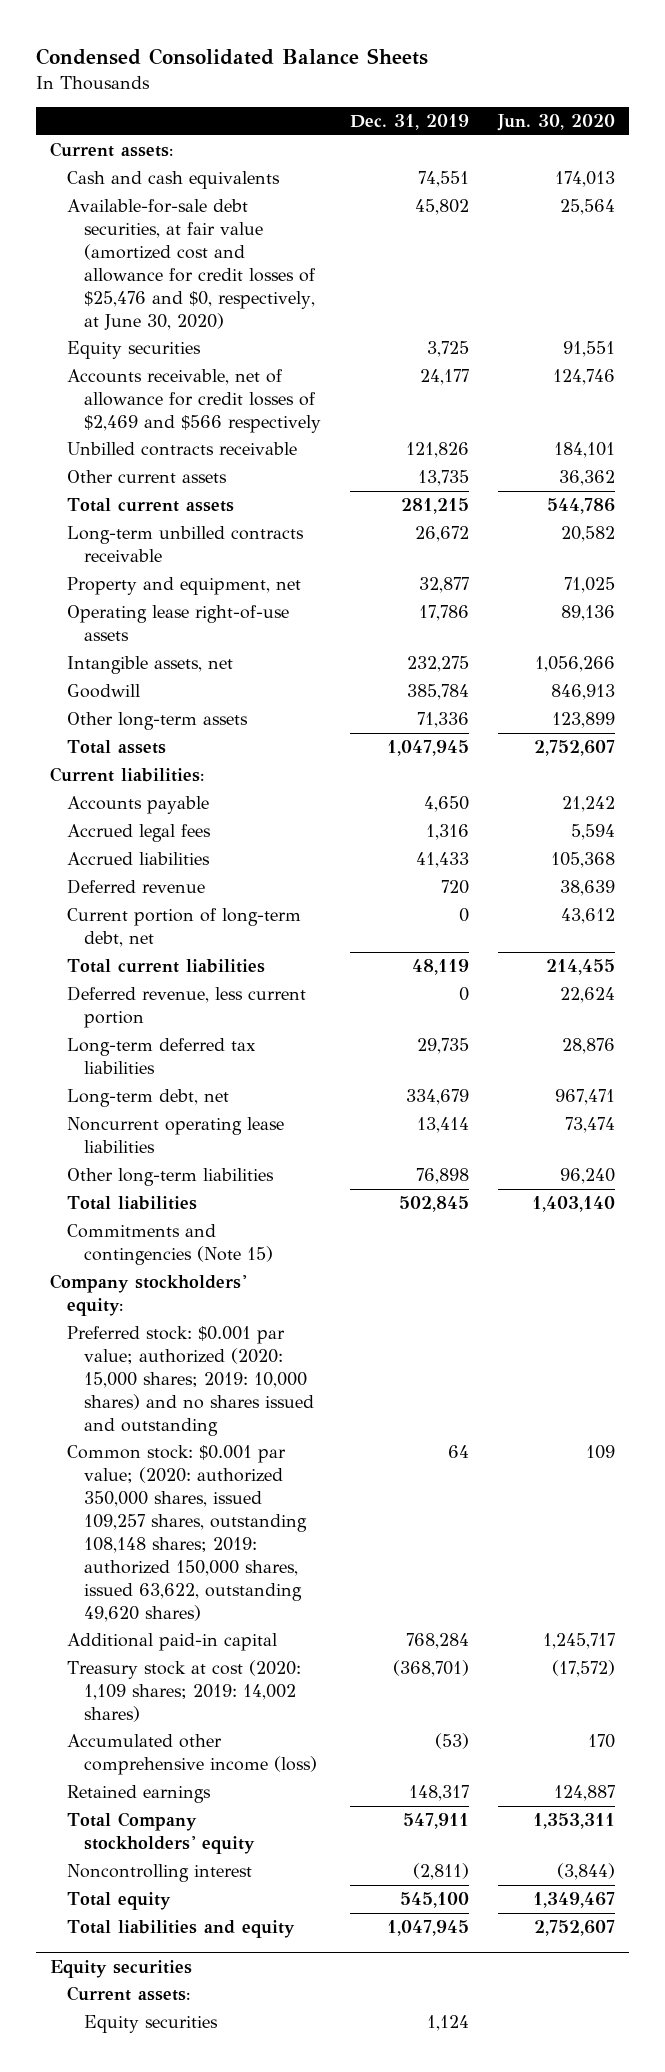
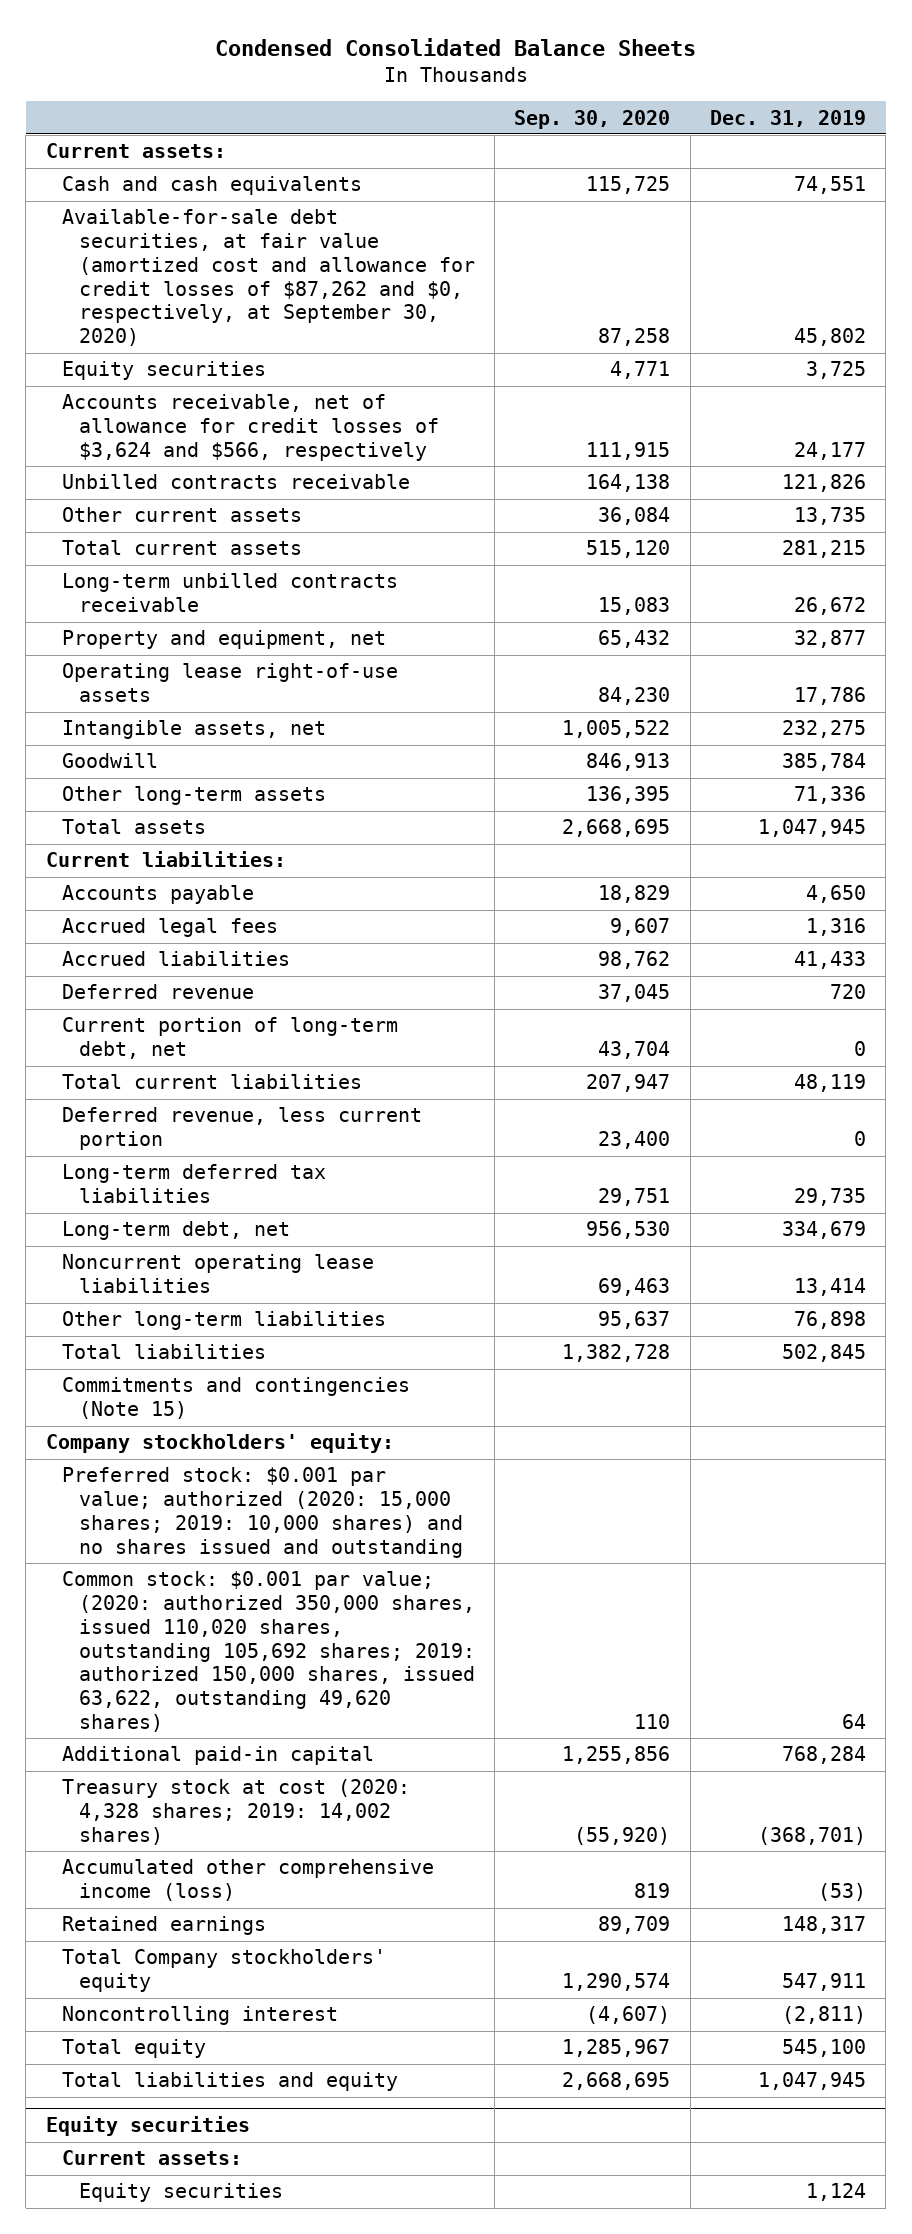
[496,114,615,132] Jun. 30, 2020 -> none
none -> [514,109,671,129] Sep. 30, 2020
[67,199,316,330] Available-for-sale debt securities, at fair value (amortized cost and allowance for credit losses of $25,476 and $0, respectively, at June 30, 2020) -> [62,209,475,347] Available-for-sale debt securities, at fair value (amortized cost and allowance for credit losses of $87,262 and $0, respectively, at September 30, 2020)
[67,369,321,433] Accounts receivable, net of allowance for credit losses of $2,469 and $566 respectively -> [62,394,439,461] Accounts receivable, net of allowance for credit losses of $3,624 and $566, respectively
[67,1445,307,1622] Common stock: $0.001 par value; (2020: authorized 350,000 shares, issued 109,257 shares, outstanding 108,148 shares; 2019: authorized 150,000 shares, issued 63,622, outstanding 49,620 shares) -> [62,1571,475,1732] Common stock: $0.001 par value; (2020: authorized 350,000 shares, issued 110,020 shares, outstanding 105,692 shares; 2019: authorized 150,000 shares, issued 63,622, outstanding 49,620 shares)
[67,1660,302,1722] Treasury stock at cost (2020: 1,109 shares; 2019: 14,002 shares) -> [62,1779,411,1845] Treasury stock at cost (2020: 4,328 shares; 2019: 14,002 shares)

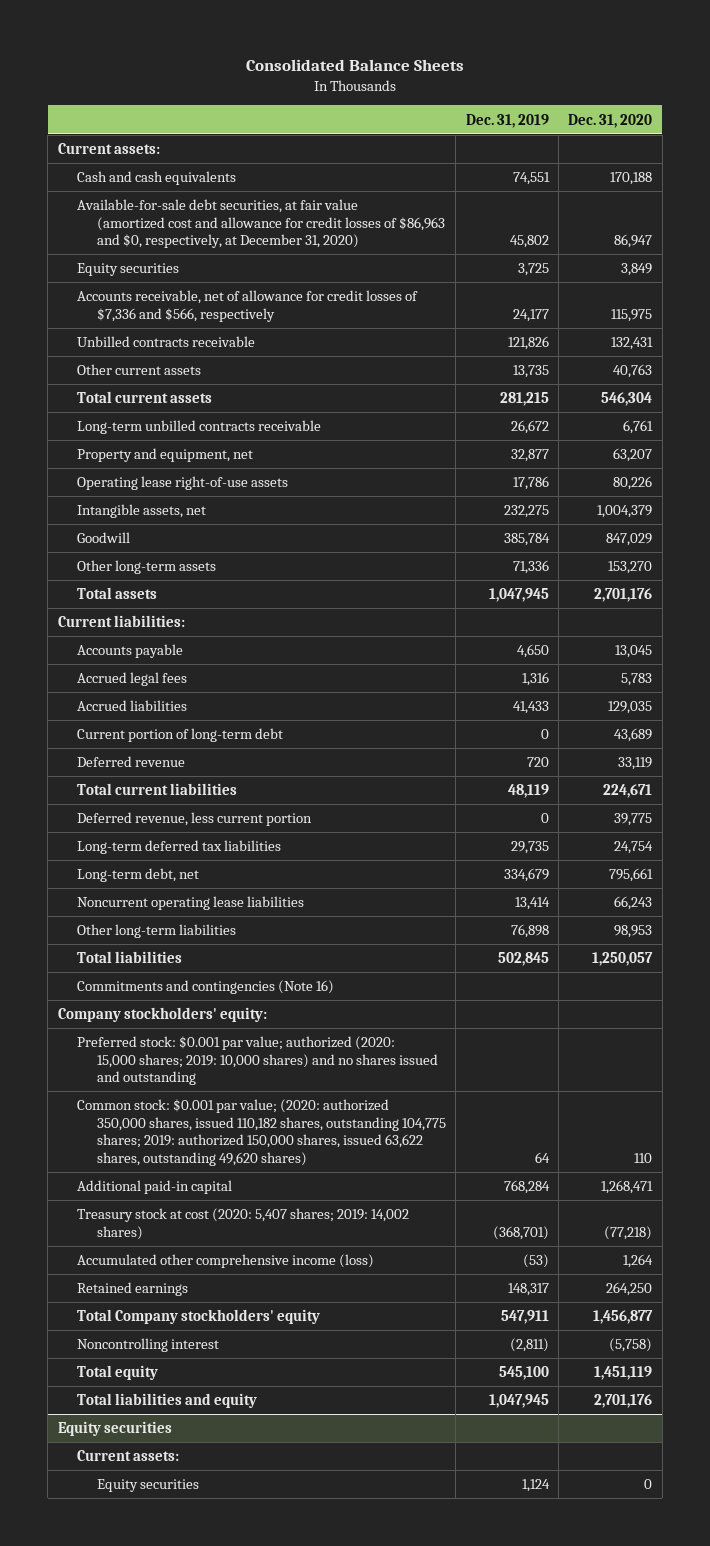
[214,37,696,56] Condensed Consolidated Balance Sheets -> [245,58,464,71] Consolidated Balance Sheets
[514,109,671,129] Sep. 30, 2020 -> none
none -> [568,113,653,128] Dec. 31, 2020
[62,209,475,347] Available-for-sale debt securities, at fair value (amortized cost and allowance for credit losses of $87,262 and $0, respectively, at September 30, 2020) -> [77,199,445,249] Available-for-sale debt securities, at fair value (amortized cost and allowance for credit losses of $86,963 and $0, respectively, at December 31, 2020)
[62,394,439,461] Accounts receivable, net of allowance for credit losses of $3,624 and $566, respectively -> [77,290,419,322] Accounts receivable, net of allowance for credit losses of $7,336 and $566, respectively
none -> [77,728,284,743] Current portion of long-term debt
[62,1017,399,1060] Current portion of long-term debt, net -> none
[62,1377,411,1420] Commitments and contingencies (Note 15) -> [77,980,335,995] Commitments and contingencies (Note 16)
[62,1571,475,1732] Common stock: $0.001 par value; (2020: authorized 350,000 shares, issued 110,020 shares, outstanding 105,692 shares; 2019: authorized 150,000 shares, issued 63,622, outstanding 49,620 shares) -> [77,1099,446,1166] Common stock: $0.001 par value; (2020: authorized 350,000 shares, issued 110,182 shares, outstanding 104,775 shares; 2019: authorized 150,000 shares, issued 63,622 shares, outstanding 49,620 shares)
[62,1779,411,1845] Treasury stock at cost (2020: 4,328 shares; 2019: 14,002 shares) -> [77,1208,410,1240] Treasury stock at cost (2020: 5,407 shares; 2019: 14,002 shares)

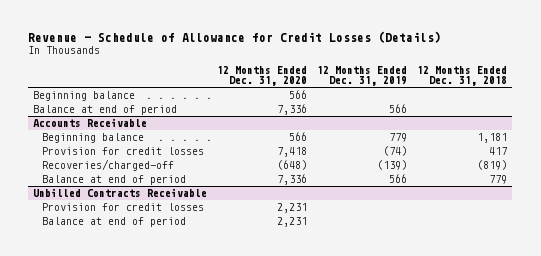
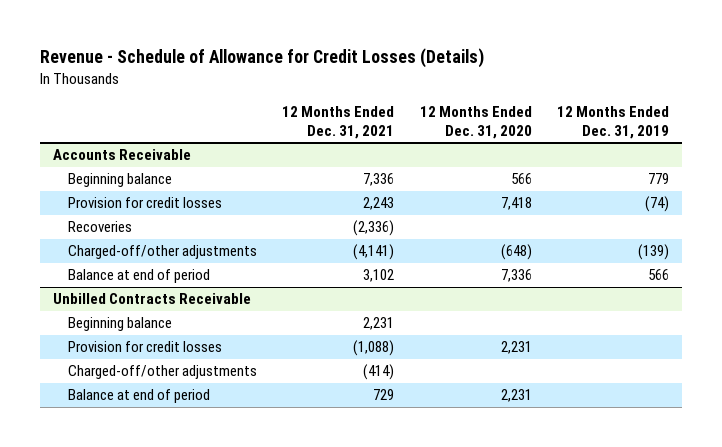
[417,65,508,87] 12 Months Ended Dec. 31, 2018 -> none
none -> [282,105,395,139] 12 Months Ended Dec. 31, 2021
[33,90,136,101] Beginning balance -> none
[33,104,178,115] Balance at end of period -> none
none -> [68,221,133,233] Recoveries
[41,158,174,171] Recoveries/charged-off -> [68,245,258,260] Charged-off/other adjustments
none -> [68,317,173,332] Beginning balance
none -> [68,365,258,380] Charged-off/other adjustments

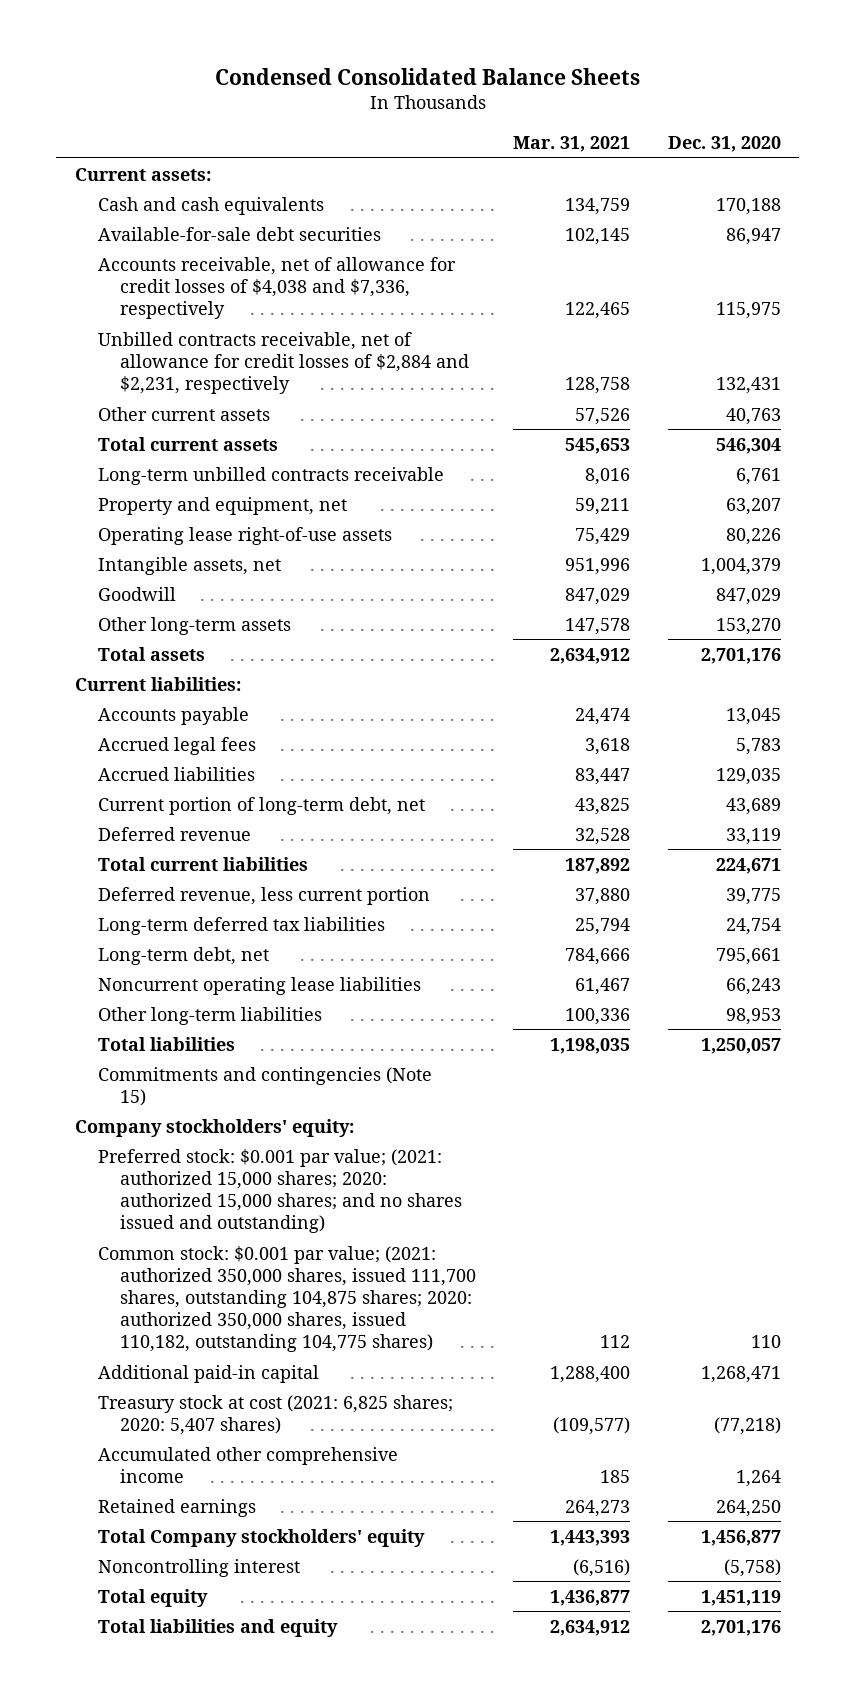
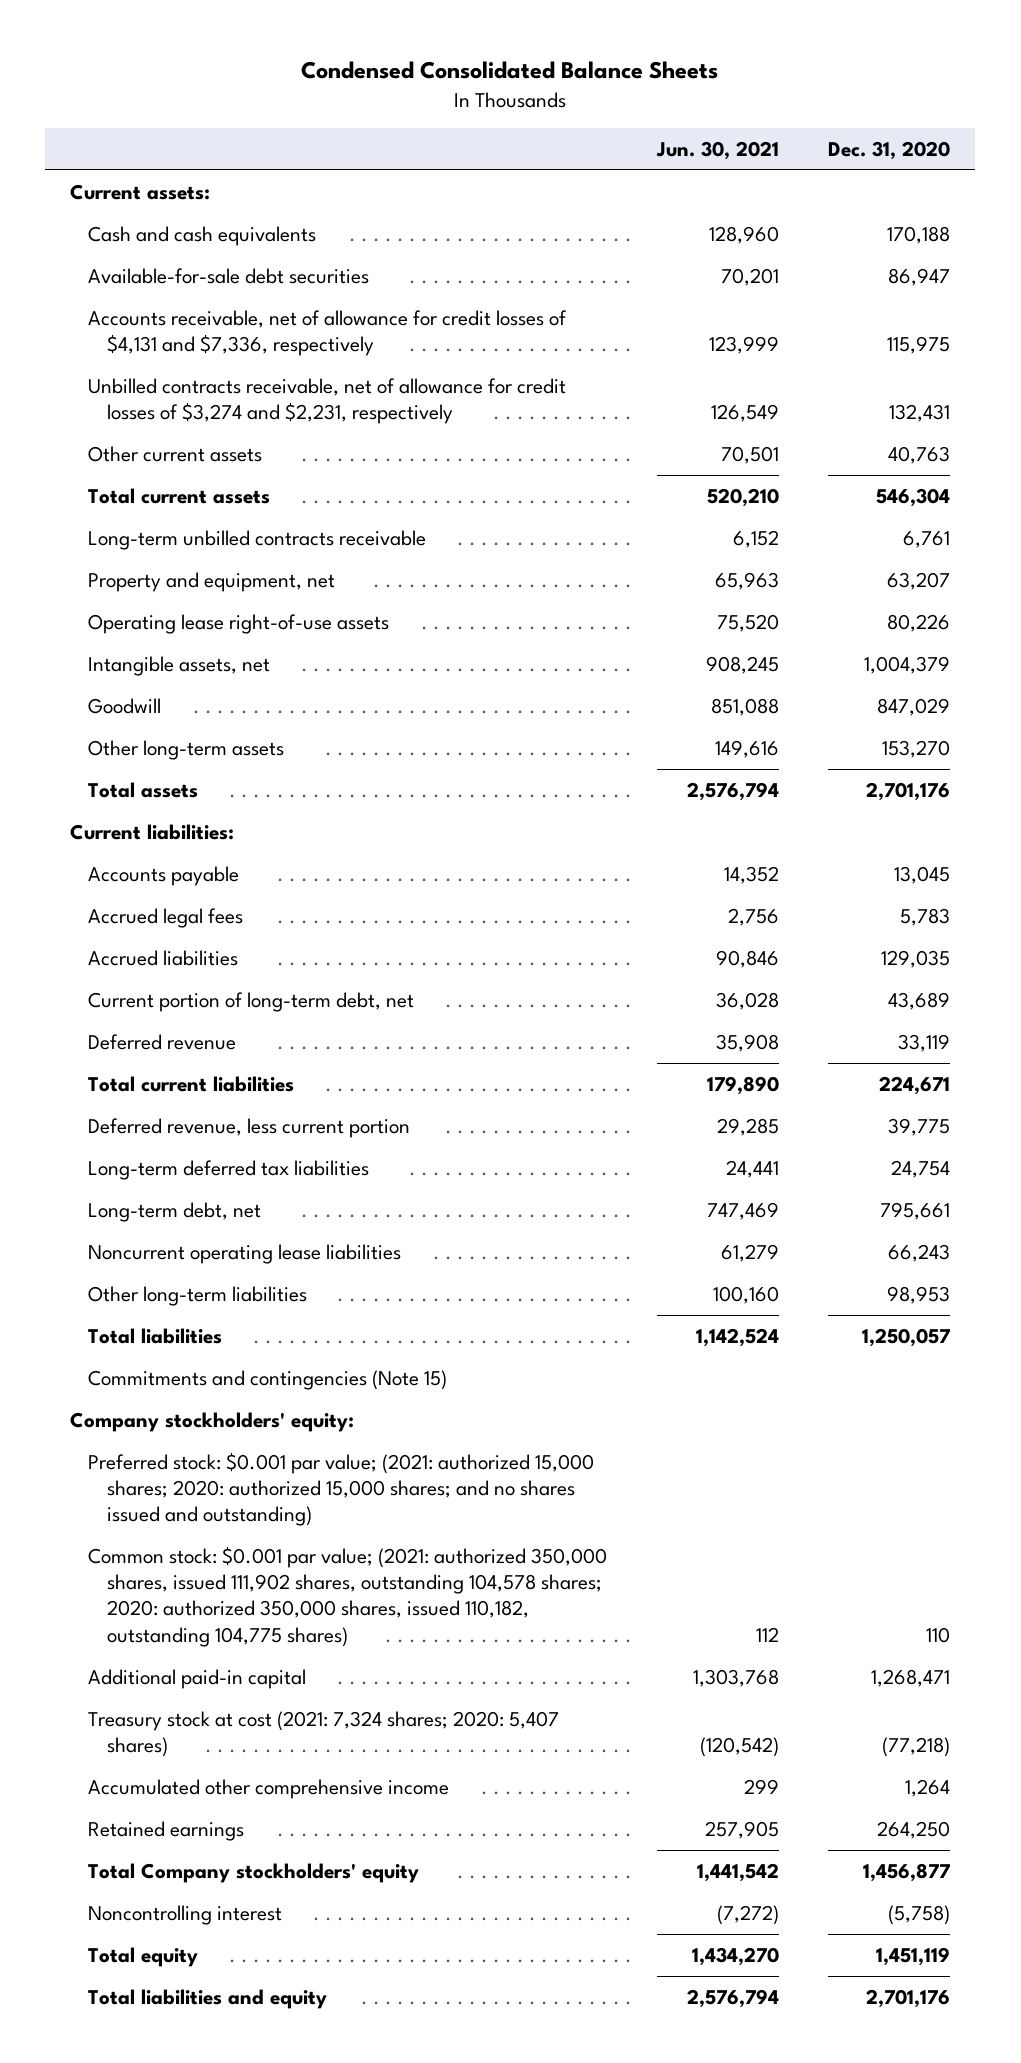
[513,136,631,153] Mar. 31, 2021 -> none
none -> [655,140,779,160] Jun. 30, 2021
[97,256,456,319] Accounts receivable, net of allowance for credit losses of $4,038 and $7,336, respectively -> [88,309,568,357] Accounts receivable, net of allowance for credit losses of $4,131 and $7,336, respectively
[97,331,470,394] Unbilled contracts receivable, net of allowance for credit losses of $2,884 and $2,231, respectively -> [88,377,567,425] Unbilled contracts receivable, net of allowance for credit losses of $3,274 and $2,231, respectively
[97,1245,477,1353] Common stock: $0.001 par value; (2021: authorized 350,000 shares, issued 111,700 shares, outstanding 104,875 shares; 2020: authorized 350,000 shares, issued 110,182, outstanding 104,775 shares) -> [88,1545,608,1647] Common stock: $0.001 par value; (2021: authorized 350,000 shares, issued 111,902 shares, outstanding 104,578 shares; 2020: authorized 350,000 shares, issued 110,182, outstanding 104,775 shares)
[97,1394,453,1435] Treasury stock at cost (2021: 6,825 shares; 2020: 5,407 shares) -> [88,1710,560,1758] Treasury stock at cost (2021: 7,324 shares; 2020: 5,407 shares)

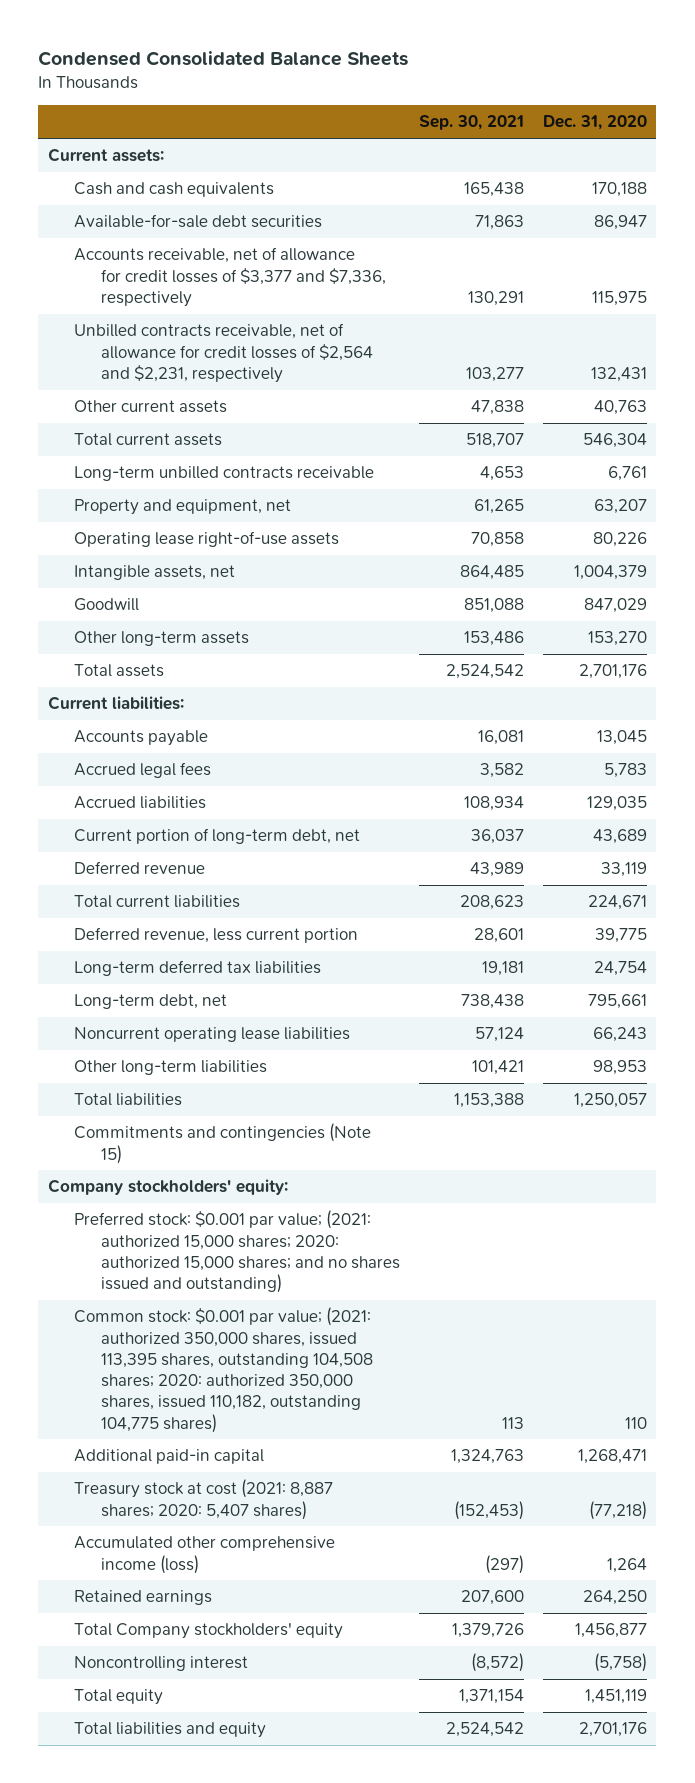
[655,140,779,160] Jun. 30, 2021 -> none
none -> [418,115,524,131] Sep. 30, 2021
[88,309,568,357] Accounts receivable, net of allowance for credit losses of $4,131 and $7,336, respectively -> [74,247,386,307] Accounts receivable, net of allowance for credit losses of $3,377 and $7,336, respectively
[88,377,567,425] Unbilled contracts receivable, net of allowance for credit losses of $3,274 and $2,231, respectively -> [74,323,373,383] Unbilled contracts receivable, net of allowance for credit losses of $2,564 and $2,231, respectively
[88,1545,608,1647] Common stock: $0.001 par value; (2021: authorized 350,000 shares, issued 111,902 shares, outstanding 104,578 shares; 2020: authorized 350,000 shares, issued 110,182, outstanding 104,775 shares) -> [74,1307,373,1433] Common stock: $0.001 par value; (2021: authorized 350,000 shares, issued 113,395 shares, outstanding 104,508 shares; 2020: authorized 350,000 shares, issued 110,182, outstanding 104,775 shares)
[88,1710,560,1758] Treasury stock at cost (2021: 7,324 shares; 2020: 5,407 shares) -> [74,1479,334,1520] Treasury stock at cost (2021: 8,887 shares; 2020: 5,407 shares)
[88,1778,450,1799] Accumulated other comprehensive income -> [74,1536,336,1574] Accumulated other comprehensive income (loss)

